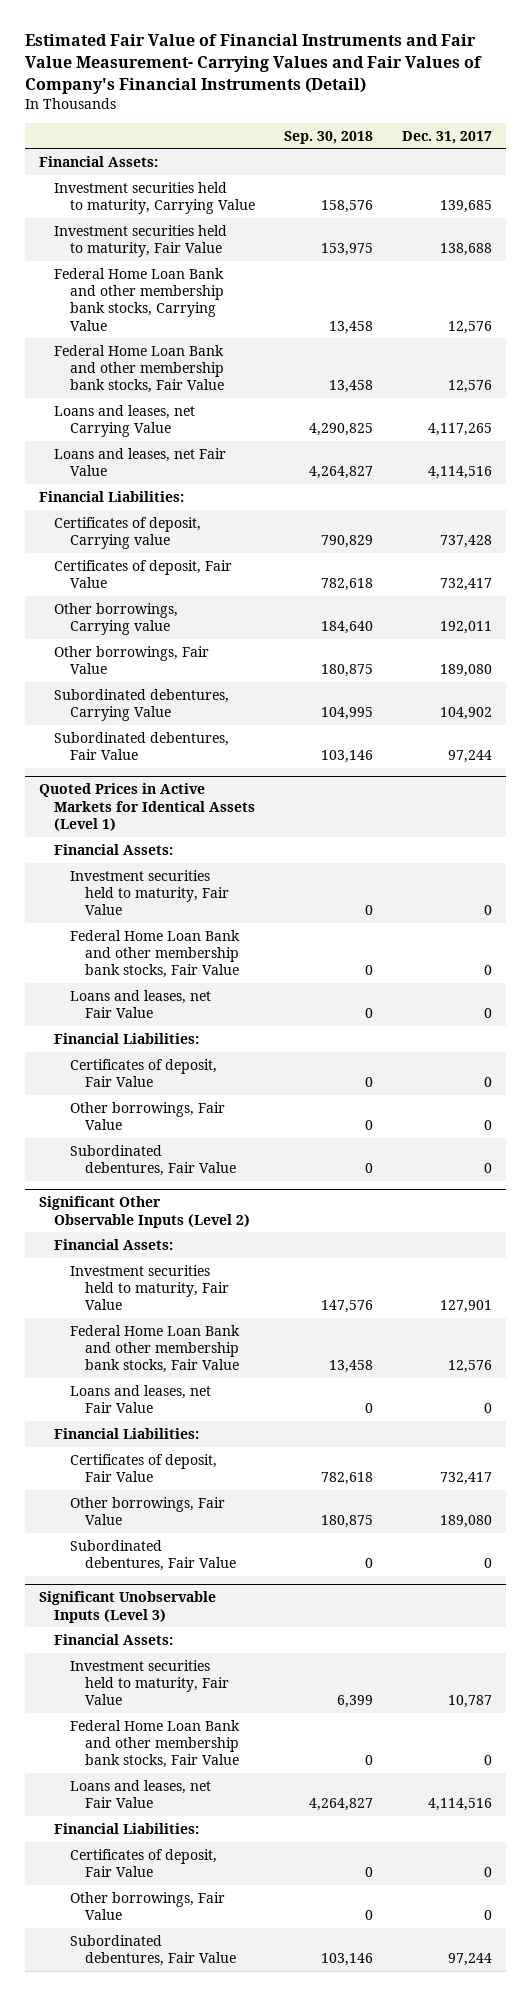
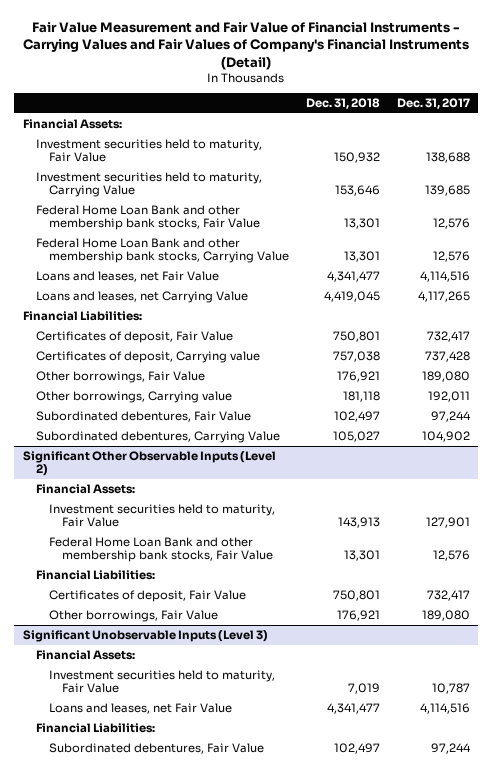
[24,34,482,94] Estimated Fair Value of Financial Instruments and Fair Value Measurement- Carrying Values and Fair Values of Company's Financial Instruments (Detail) -> [23,21,470,70] Fair Value Measurement and Fair Value of Financial Instruments - Carrying Values and Fair Values of Company's Financial Instruments (Detail)
[284,130,374,144] Sep. 30, 2018 -> none
none -> [305,97,380,109] Dec. 31, 2018
[54,181,255,215] Investment securities held to maturity, Carrying Value -> [35,171,262,198] Investment securities held to maturity, Carrying Value
[54,267,225,331] Federal Home Loan Bank and other membership bank stocks, Carrying Value -> [35,237,289,264] Federal Home Loan Bank and other membership bank stocks, Carrying Value
[54,404,196,438] Loans and leases, net Carrying Value -> [35,290,248,303] Loans and leases, net Carrying Value
[54,516,202,550] Certificates of deposit, Carrying value -> [35,350,260,363] Certificates of deposit, Carrying value
[54,602,179,636] Other borrowings, Carrying value -> [35,390,232,403] Other borrowings, Carrying value
[38,783,256,831] Quoted Prices in Active Markets for Identical Assets (Level 1) -> none
[54,843,174,855] Financial Assets: -> none
[69,869,230,916] Investment securities held to maturity, Fair Value -> none
[69,929,240,979] Federal Home Loan Bank and other membership bank stocks, Fair Value -> none
[69,989,211,1019] Loans and leases, net Fair Value -> none
[54,1032,200,1044] Financial Liabilities: -> none
[69,1058,217,1088] Certificates of deposit, Fair Value -> none
[69,1101,225,1131] Other borrowings, Fair Value -> none
[69,1144,237,1177] Subordinated debentures, Fair Value -> none
[54,688,230,722] Subordinated debentures, Carrying Value -> [35,430,280,443] Subordinated debentures, Carrying Value
[69,1384,211,1414] Loans and leases, net Fair Value -> none
[69,1539,237,1572] Subordinated debentures, Fair Value -> none
[69,1719,240,1769] Federal Home Loan Bank and other membership bank stocks, Fair Value -> none
[69,1848,217,1878] Certificates of deposit, Fair Value -> none
[69,1891,225,1921] Other borrowings, Fair Value -> none

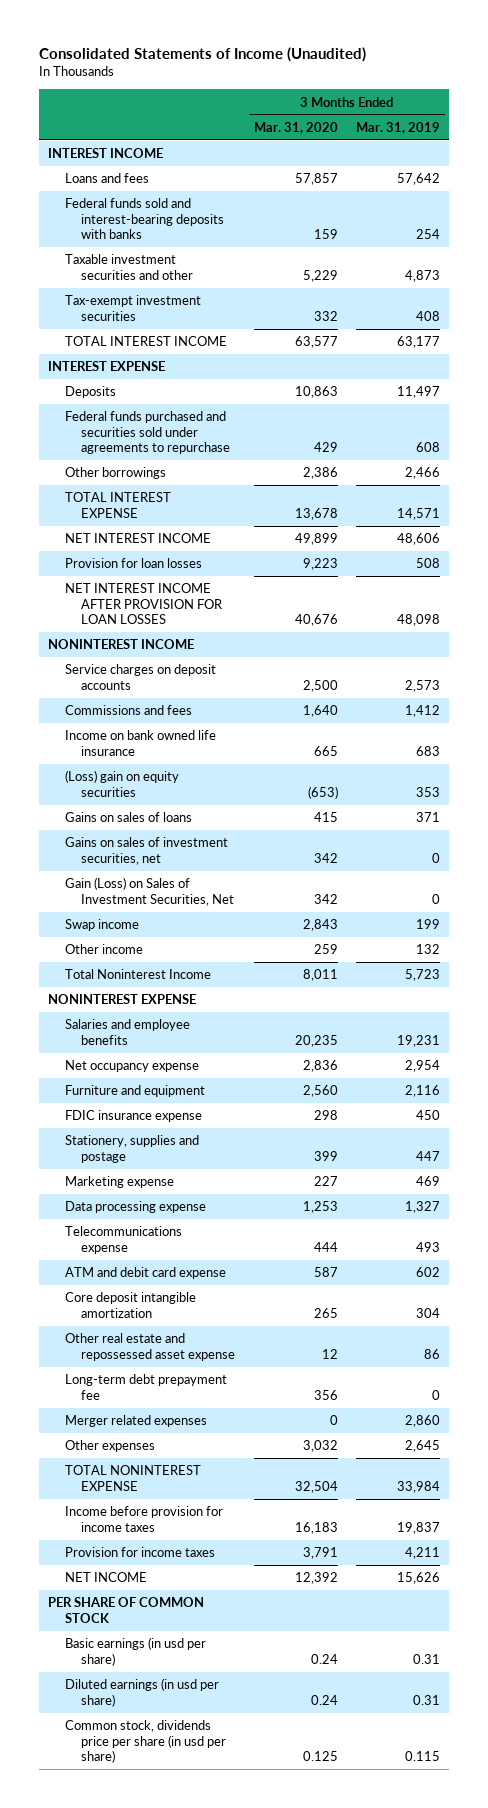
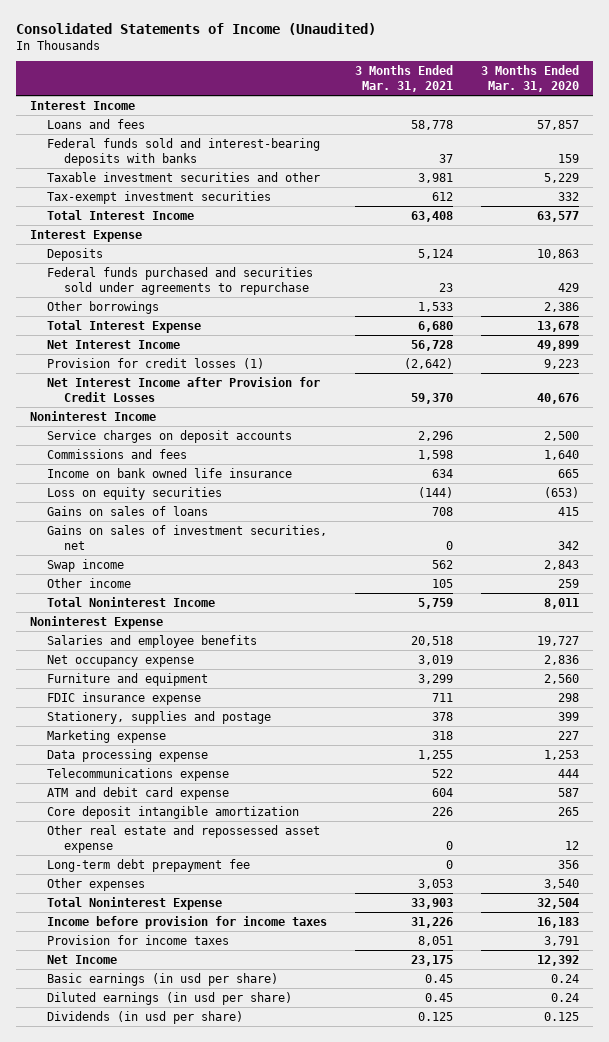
[356,121,441,134] Mar. 31, 2019 -> none
none -> [355,65,454,93] 3 Months Ended Mar. 31, 2021
[48,148,164,159] INTEREST INCOME -> [29,100,135,110] Interest Income
[64,336,227,347] TOTAL INTEREST INCOME -> [46,209,194,220] Total Interest Income
[48,361,166,372] INTEREST EXPENSE -> [29,229,142,242] Interest Expense
[64,492,171,518] TOTAL INTEREST EXPENSE -> [46,319,201,333] Total Interest Expense
[64,533,211,544] NET INTEREST INCOME -> [46,339,180,349] Net Interest Income
[64,558,202,569] Provision for loan losses -> [46,357,264,369] Provision for credit losses (1)
[64,583,224,624] NET INTEREST INCOME AFTER PROVISION FOR LOAN LOSSES -> [46,376,320,402] Net Interest Income after Provision for Credit Losses
[48,639,195,650] NONINTEREST INCOME -> [29,410,156,421] Noninterest Income
[64,770,179,797] (Loss) gain on equity securities -> [46,486,222,500] Loss on equity securities
[64,877,235,906] Gain (Loss) on Sales of Investment Securities, Net -> none
[48,994,197,1005] NONINTEREST EXPENSE -> [29,615,163,629] Noninterest Expense
[294,1034,338,1047] 20,235 -> [537,635,580,646] 19,727
[64,1415,207,1428] Merger related expenses -> none
[302,1440,338,1453] 3,032 -> [544,878,580,889] 3,540
[64,1465,201,1491] TOTAL NONINTEREST EXPENSE -> [46,896,222,910] Total Noninterest Expense
[48,1597,205,1623] PER SHARE OF COMMON STOCK -> none
[64,1572,147,1583] NET INCOME -> [46,954,117,964] Net Income
[64,1720,227,1763] Common stock, dividends price per share (in usd per share) -> [46,1010,243,1024] Dividends (in usd per share)

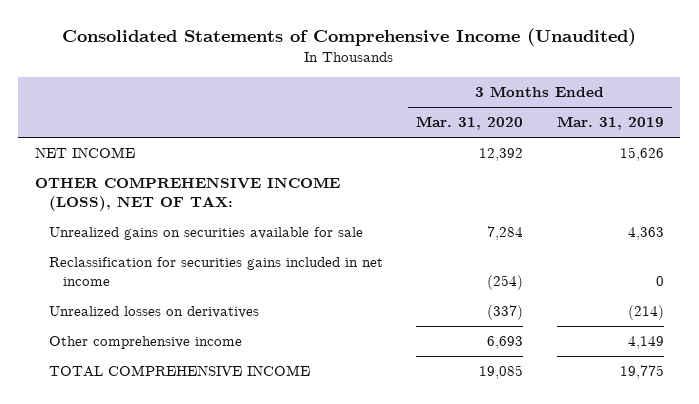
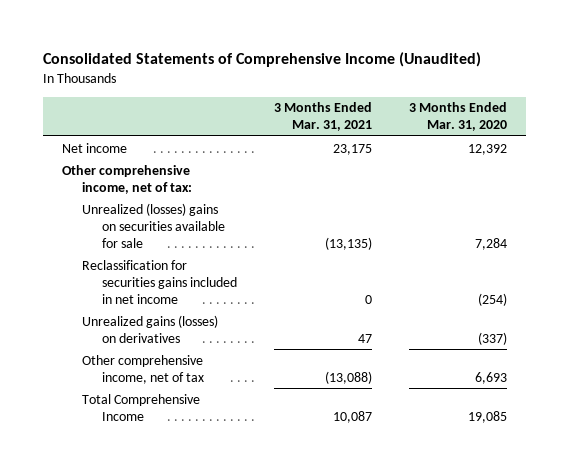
[556,116,664,131] Mar. 31, 2019 -> none
none -> [273,102,372,132] 3 Months Ended Mar. 31, 2021
[34,147,135,159] NET INCOME -> [61,142,127,153] Net income
[34,177,340,211] OTHER COMPREHENSIVE INCOME (LOSS), NET OF TAX: -> [61,164,192,194] Other comprehensive income, net of tax:
[49,227,364,241] Unrealized gains on securities available for sale -> [81,202,225,248] Unrealized (losses) gains on securities available for sale
[49,306,260,319] Unrealized losses on derivatives -> [81,314,218,343] Unrealized gains (losses) on derivatives
[49,336,243,350] Other comprehensive income -> [81,354,204,384] Other comprehensive income, net of tax
[49,365,311,378] TOTAL COMPREHENSIVE INCOME -> [81,393,200,421] Total Comprehensive Income

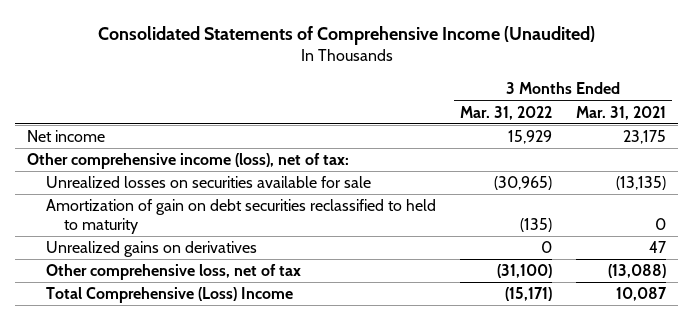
[409,102,508,132] 3 Months Ended Mar. 31, 2020 -> none
none -> [459,105,552,120] Mar. 31, 2022
[81,259,237,304] Reclassification for securities gains included in net income -> none
[61,164,192,194] Other comprehensive income, net of tax: -> [27,153,350,170] Other comprehensive income (loss), net of tax:
[81,202,225,248] Unrealized (losses) gains on securities available for sale -> [45,176,371,189] Unrealized losses on securities available for sale
none -> [45,199,436,235] Amortization of gain on debt securities reclassified to held to maturity
[81,314,218,343] Unrealized gains (losses) on derivatives -> [45,241,257,258] Unrealized gains on derivatives
[81,354,204,384] Other comprehensive income, net of tax -> [45,264,301,281] Other comprehensive loss, net of tax
[81,393,200,421] Total Comprehensive Income -> [45,287,293,304] Total Comprehensive (Loss) Income

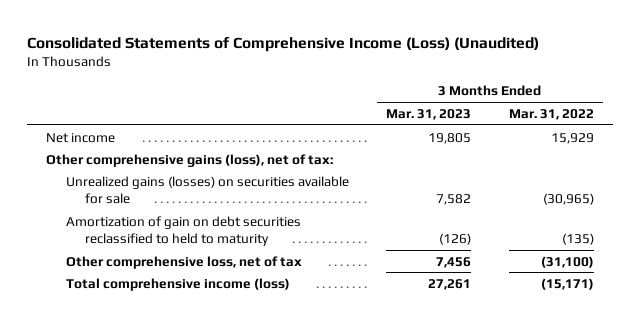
[97,25,595,45] Consolidated Statements of Comprehensive Income (Unaudited) -> [27,37,540,53] Consolidated Statements of Comprehensive Income (Loss) (Unaudited)
[575,105,666,120] Mar. 31, 2021 -> none
none -> [386,108,472,120] Mar. 31, 2023
[27,153,350,170] Other comprehensive income (loss), net of tax: -> [46,153,334,167] Other comprehensive gains (loss), net of tax:
[45,176,371,189] Unrealized losses on securities available for sale -> [65,175,349,204] Unrealized gains (losses) on securities available for sale
[45,241,257,258] Unrealized gains on derivatives -> none
[45,287,293,304] Total Comprehensive (Loss) Income -> [65,277,290,291] Total comprehensive income (loss)

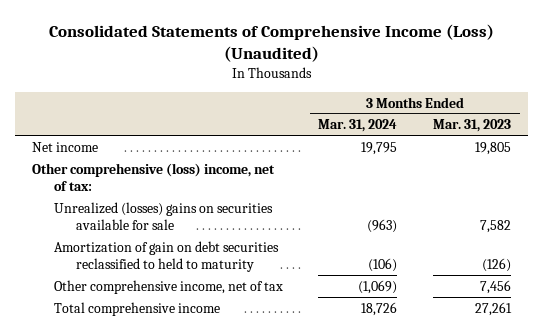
[508,108,594,120] Mar. 31, 2022 -> none
none -> [318,119,398,133] Mar. 31, 2024
[46,153,334,167] Other comprehensive gains (loss), net of tax: -> [32,162,276,192] Other comprehensive (loss) income, net of tax:
[65,175,349,204] Unrealized gains (losses) on securities available for sale -> [54,201,274,231] Unrealized (losses) gains on securities available for sale
[65,255,302,269] Other comprehensive loss, net of tax -> [54,279,284,294] Other comprehensive income, net of tax
[65,277,290,291] Total comprehensive income (loss) -> [54,301,221,316] Total comprehensive income

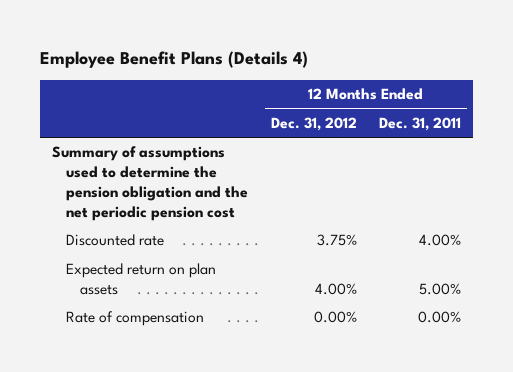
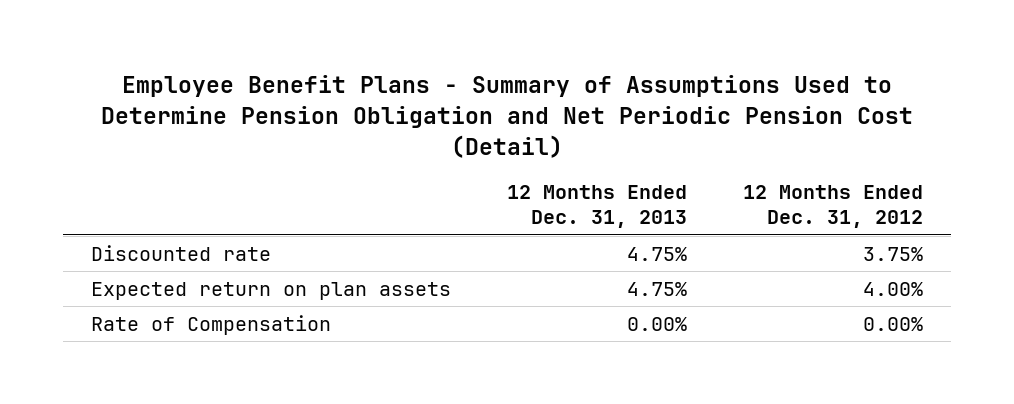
[40,51,309,69] Employee Benefit Plans (Details 4) -> [100,75,913,158] Employee Benefit Plans - Summary of Assumptions Used to Determine Pension Obligation and Net Periodic Pension Cost (Detail)
[379,116,462,131] Dec. 31, 2011 -> none
none -> [506,185,687,229] 12 Months Ended Dec. 31, 2013
[51,146,249,221] Summary of assumptions used to determine the pension obligation and the net periodic pension cost -> none
[66,311,205,327] Rate of compensation -> [90,314,331,335] Rate of Compensation

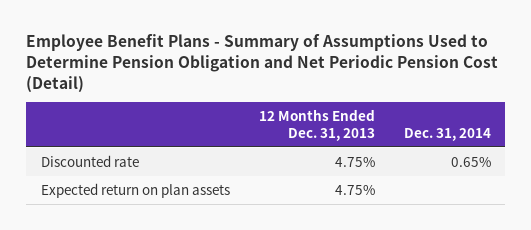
[743,185,924,229] 12 Months Ended Dec. 31, 2012 -> none
none -> [403,127,491,141] Dec. 31, 2014
[90,314,331,335] Rate of Compensation -> none

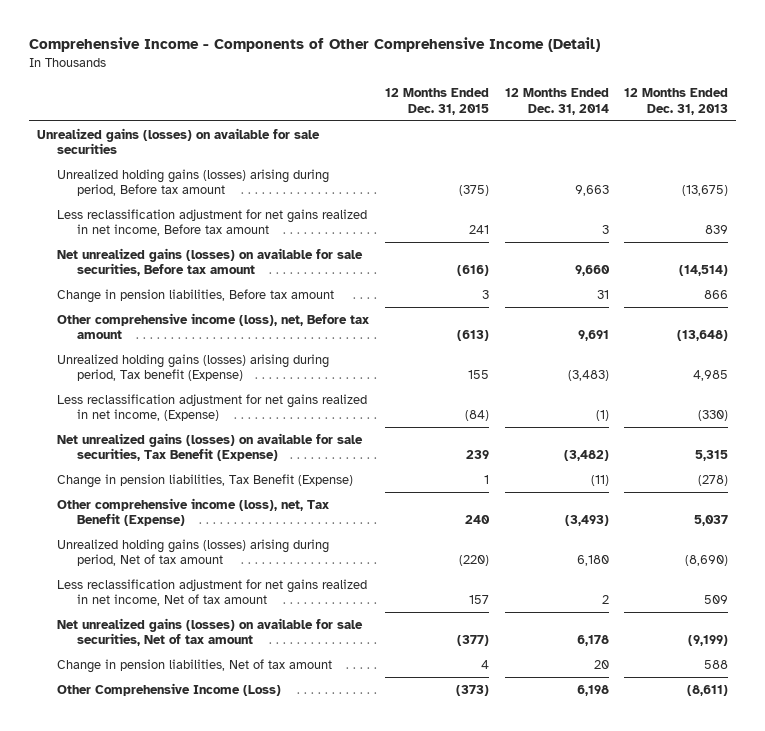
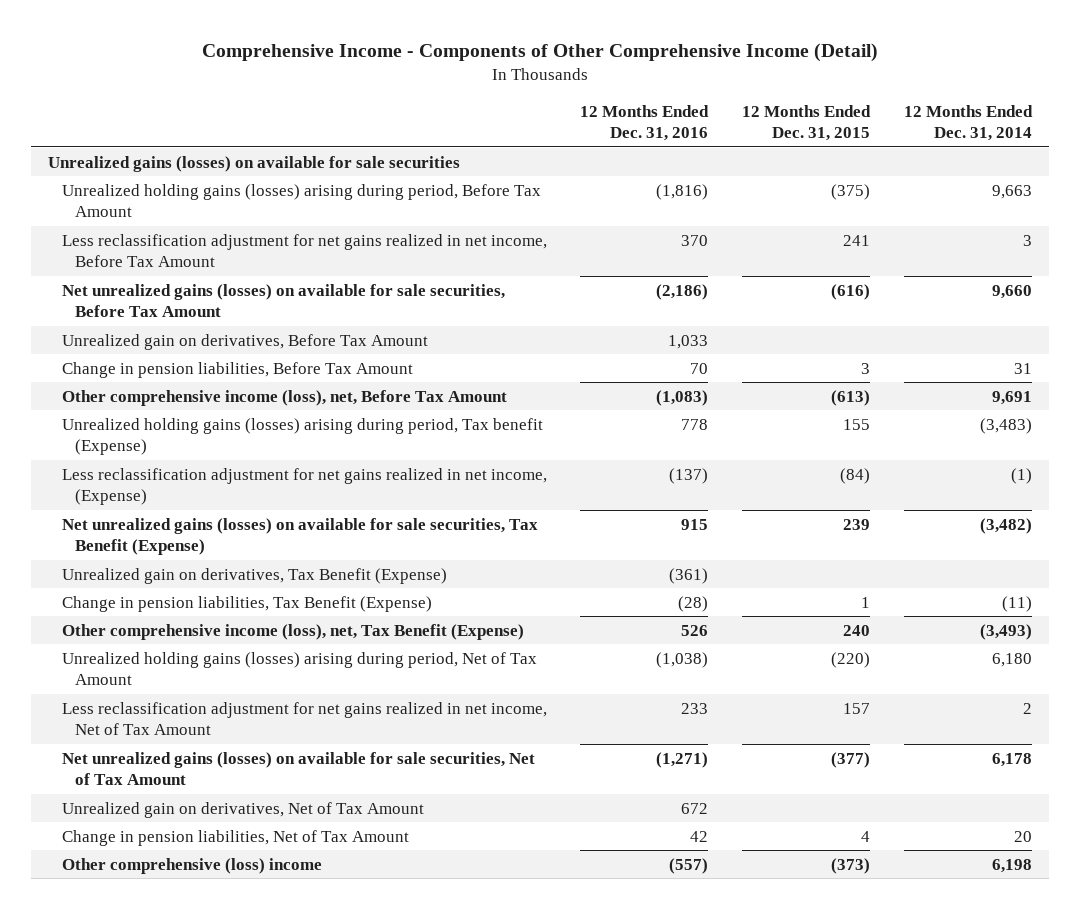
[624,88,729,115] 12 Months Ended Dec. 31, 2013 -> none
none -> [580,104,710,142] 12 Months Ended Dec. 31, 2016
[56,168,329,197] Unrealized holding gains (losses) arising during period, Before tax amount -> [61,183,541,218] Unrealized holding gains (losses) arising during period, Before Tax Amount
[56,208,367,237] Less reclassification adjustment for net gains realized in net income, Before tax amount -> [61,233,547,268] Less reclassification adjustment for net gains realized in net income, Before Tax Amount
[56,247,363,277] Net unrealized gains (losses) on available for sale securities, Before tax amount -> [61,283,505,318] Net unrealized gains (losses) on available for sale securities, Before Tax Amount
none -> [61,333,428,350] Unrealized gain on derivatives, Before Tax Amount
[56,288,334,303] Change in pension liabilities, Before tax amount -> [61,361,413,378] Change in pension liabilities, Before Tax Amount
[56,312,369,340] Other comprehensive income (loss), net, Before tax amount -> [61,389,507,406] Other comprehensive income (loss), net, Before Tax Amount
none -> [61,567,447,584] Unrealized gain on derivatives, Tax Benefit (Expense)
[56,538,329,567] Unrealized holding gains (losses) arising during period, Net of tax amount -> [61,651,537,686] Unrealized holding gains (losses) arising during period, Net of Tax Amount
[56,578,367,607] Less reclassification adjustment for net gains realized in net income, Net of tax amount -> [61,701,547,736] Less reclassification adjustment for net gains realized in net income, Net of Tax Amount
[56,617,363,647] Net unrealized gains (losses) on available for sale securities, Net of tax amount -> [61,751,535,786] Net unrealized gains (losses) on available for sale securities, Net of Tax Amount
none -> [61,801,424,818] Unrealized gain on derivatives, Net of Tax Amount
[56,658,332,673] Change in pension liabilities, Net of tax amount -> [61,829,409,846] Change in pension liabilities, Net of Tax Amount
[56,682,281,696] Other Comprehensive Income (Loss) -> [61,857,322,874] Other comprehensive (loss) income

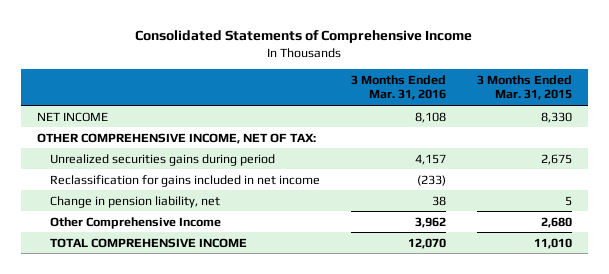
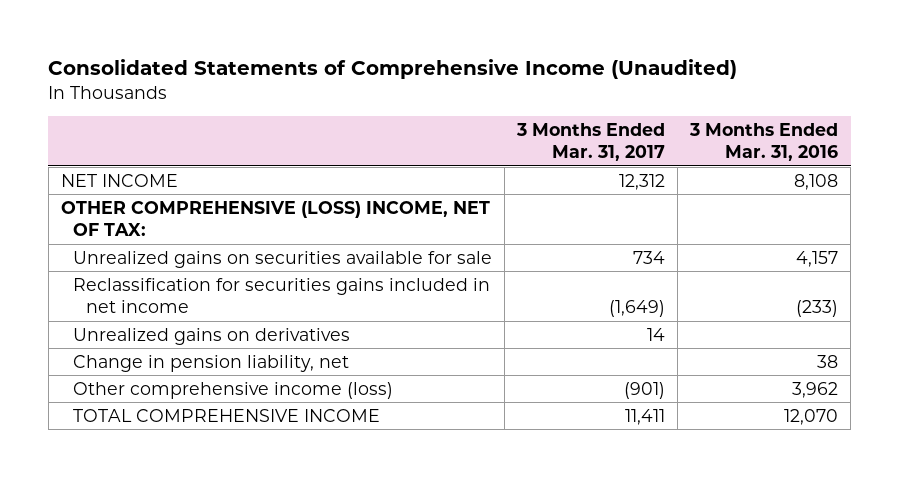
[135,30,473,44] Consolidated Statements of Comprehensive Income -> [48,59,738,80] Consolidated Statements of Comprehensive Income (Unaudited)
[477,75,573,101] 3 Months Ended Mar. 31, 2015 -> none
none -> [516,122,666,162] 3 Months Ended Mar. 31, 2017
[36,132,316,144] OTHER COMPREHENSIVE INCOME, NET OF TAX: -> [60,200,490,237] OTHER COMPREHENSIVE (LOSS) INCOME, NET OF TAX:
[49,153,275,166] Unrealized securities gains during period -> [73,250,493,268] Unrealized gains on securities available for sale
[49,174,320,187] Reclassification for gains included in net income -> [73,277,491,314] Reclassification for securities gains included in net income
none -> [73,327,351,345] Unrealized gains on derivatives
[49,216,221,229] Other Comprehensive Income -> [73,381,394,399] Other comprehensive income (loss)

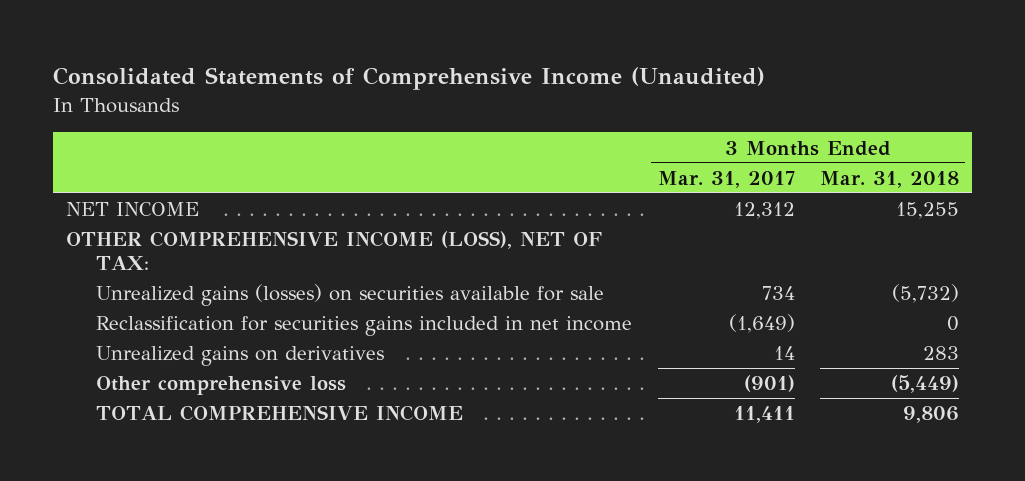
[689,122,839,162] 3 Months Ended Mar. 31, 2016 -> none
none -> [820,170,960,188] Mar. 31, 2018
[60,200,490,237] OTHER COMPREHENSIVE (LOSS) INCOME, NET OF TAX: -> [65,231,602,271] OTHER COMPREHENSIVE INCOME (LOSS), NET OF TAX:
[73,250,493,268] Unrealized gains on securities available for sale -> [96,284,605,307] Unrealized gains (losses) on securities available for sale
[73,354,350,372] Change in pension liability, net -> none
[73,381,394,399] Other comprehensive income (loss) -> [96,376,347,396] Other comprehensive loss

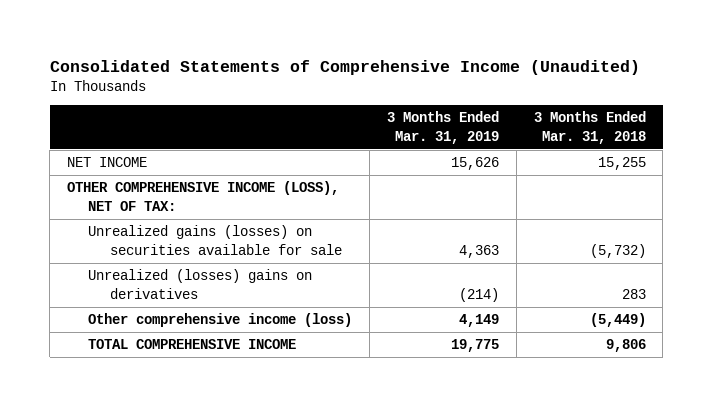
[657,170,795,188] Mar. 31, 2017 -> none
none -> [387,111,500,144] 3 Months Ended Mar. 31, 2019
[96,316,633,337] Reclassification for securities gains included in net income -> none
[96,346,385,367] Unrealized gains on derivatives -> [88,269,313,299] Unrealized (losses) gains on derivatives
[96,376,347,396] Other comprehensive loss -> [88,313,353,328] Other comprehensive income (loss)

